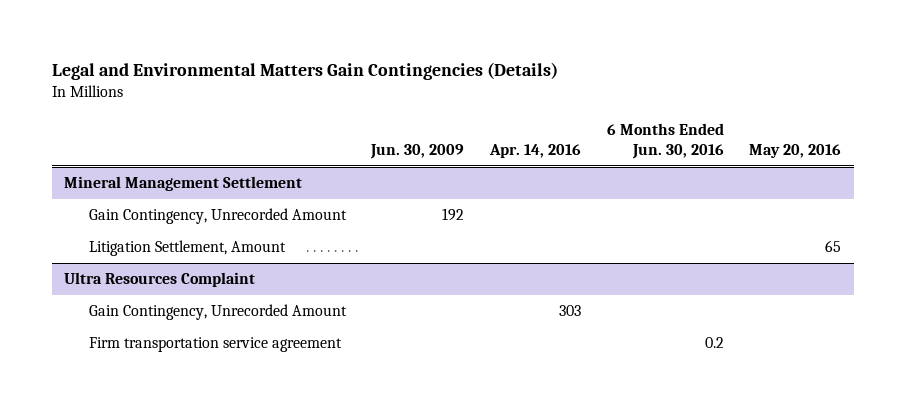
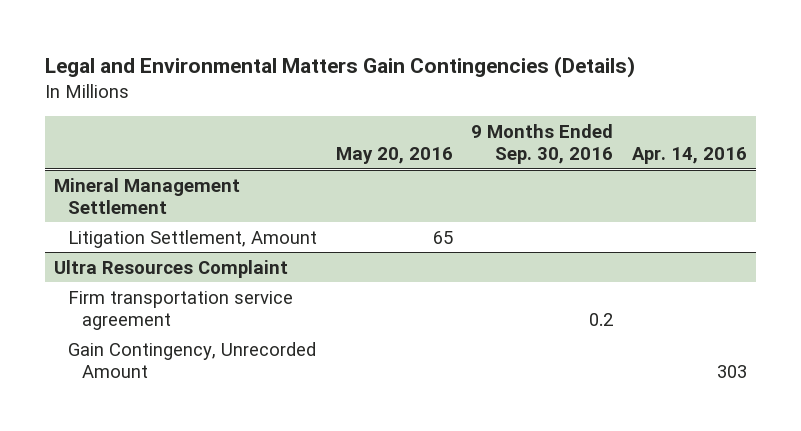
[370,143,465,159] Jun. 30, 2009 -> none
[606,122,724,159] 6 Months Ended Jun. 30, 2016 -> none
none -> [471,123,614,165] 9 Months Ended Sep. 30, 2016
[88,208,347,225] Gain Contingency, Unrecorded Amount -> none
[88,304,347,321] Gain Contingency, Unrecorded Amount -> [68,341,317,378] Gain Contingency, Unrecorded Amount

